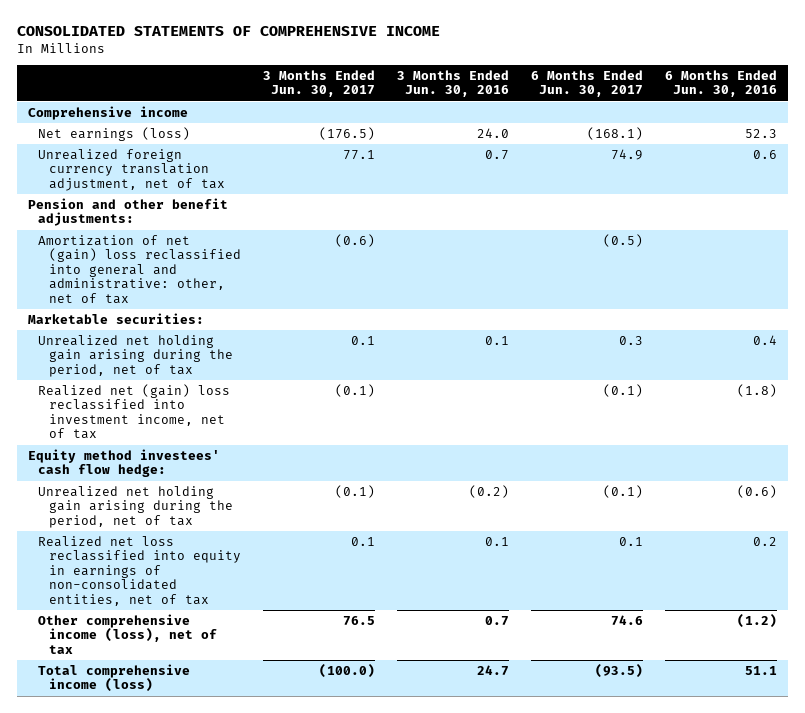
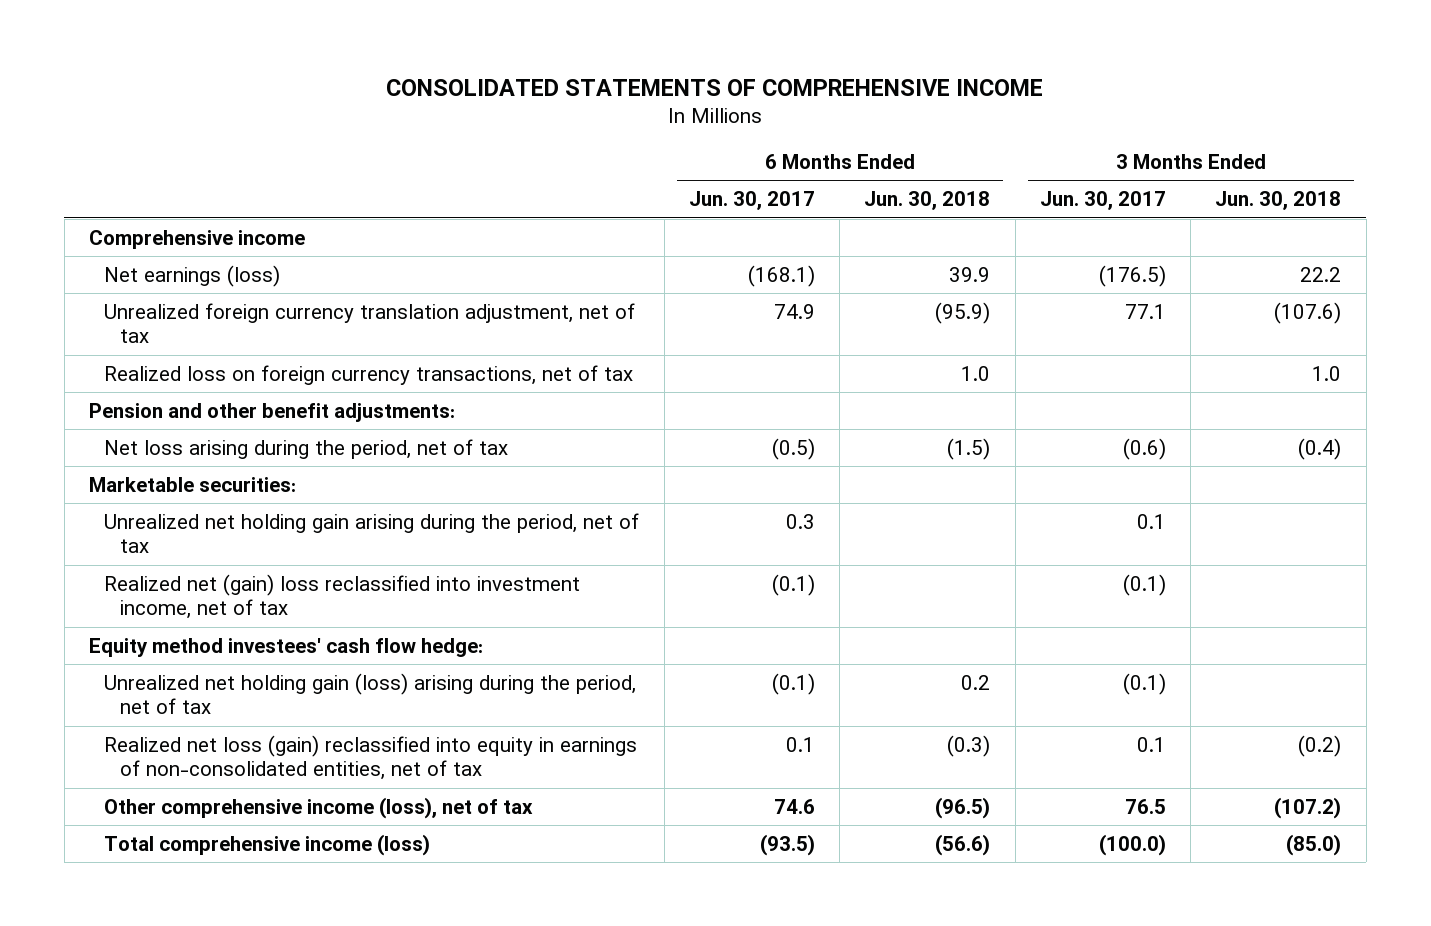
[397,69,510,98] 3 Months Ended Jun. 30, 2016 -> none
[665,69,778,98] 6 Months Ended Jun. 30, 2016 -> none
none -> [864,191,991,211] Jun. 30, 2018
none -> [1215,191,1342,211] Jun. 30, 2018
none -> [104,364,634,385] Realized loss on foreign currency transactions, net of tax
[38,234,241,304] Amortization of net (gain) loss reclassified into general and administrative: other, net of tax -> none
none -> [104,438,509,459] Net loss arising during the period, net of tax
[38,485,233,528] Unrealized net holding gain arising during the period, net of tax -> [104,672,637,715] Unrealized net holding gain (loss) arising during the period, net of tax
[38,535,241,606] Realized net loss reclassified into equity in earnings of non-consolidated entities, net of tax -> [104,734,638,781] Realized net loss (gain) reclassified into equity in earnings of non-consolidated entities, net of tax

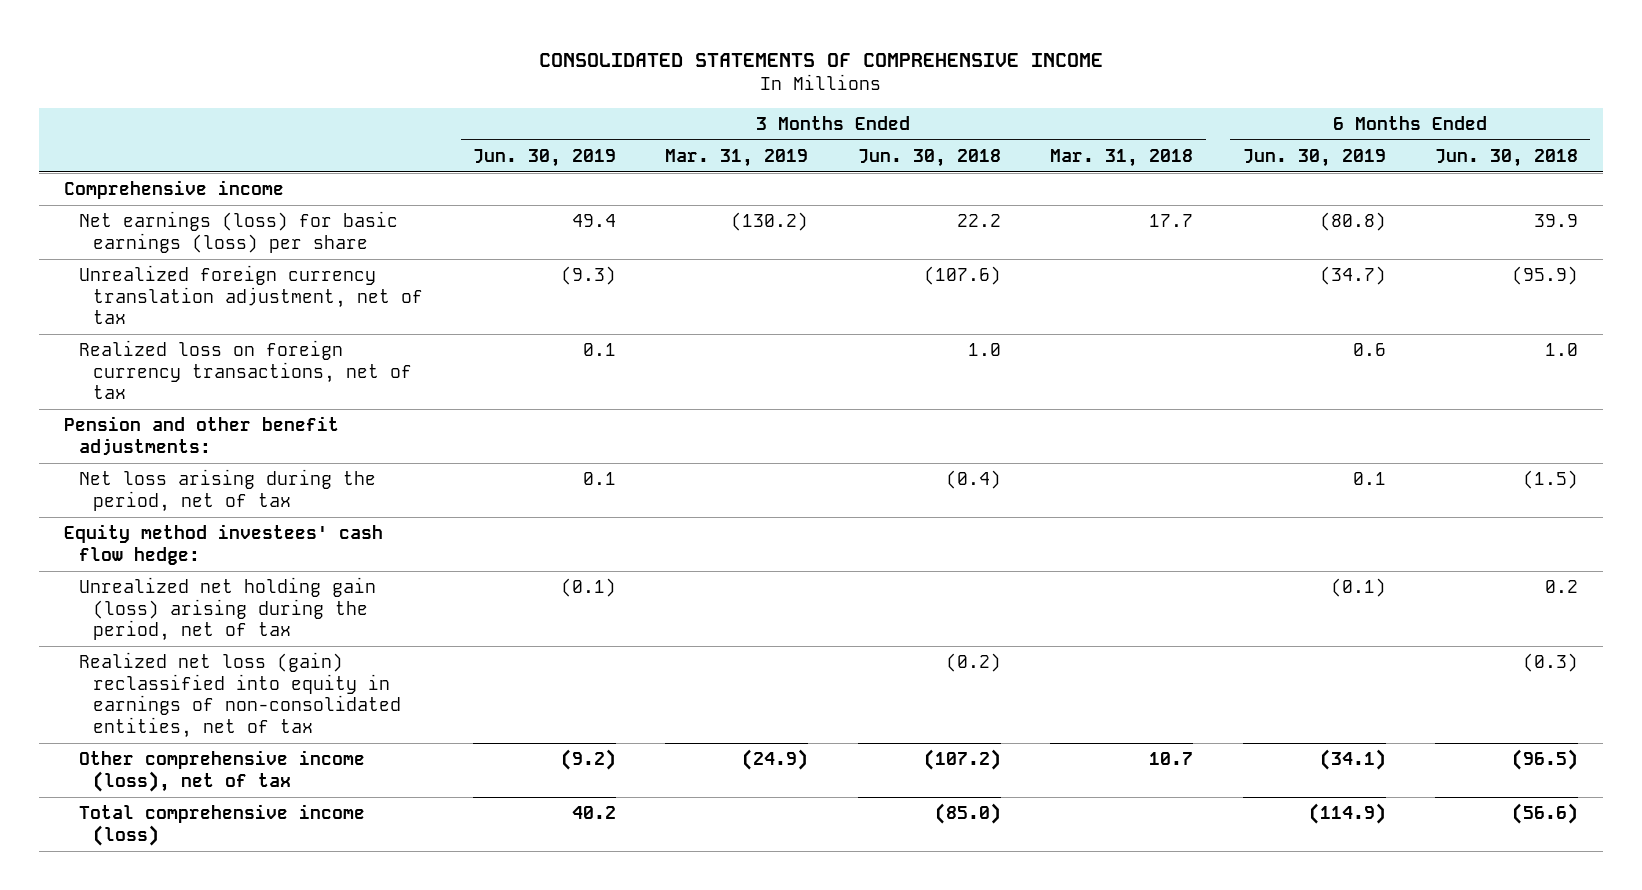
[688,191,815,211] Jun. 30, 2017 -> none
[1039,191,1166,211] Jun. 30, 2017 -> none
none -> [472,148,616,167] Jun. 30, 2019
none -> [665,148,809,167] Mar. 31, 2019
none -> [1050,148,1194,167] Mar. 31, 2018
none -> [1242,148,1386,167] Jun. 30, 2019
[104,264,281,287] Net earnings (loss) -> [78,211,398,253] Net earnings (loss) for basic earnings (loss) per share
[89,476,297,492] Marketable securities: -> none
[104,512,640,554] Unrealized net holding gain arising during the period, net of tax -> none
[104,573,581,620] Realized net (gain) loss reclassified into investment income, net of tax -> none

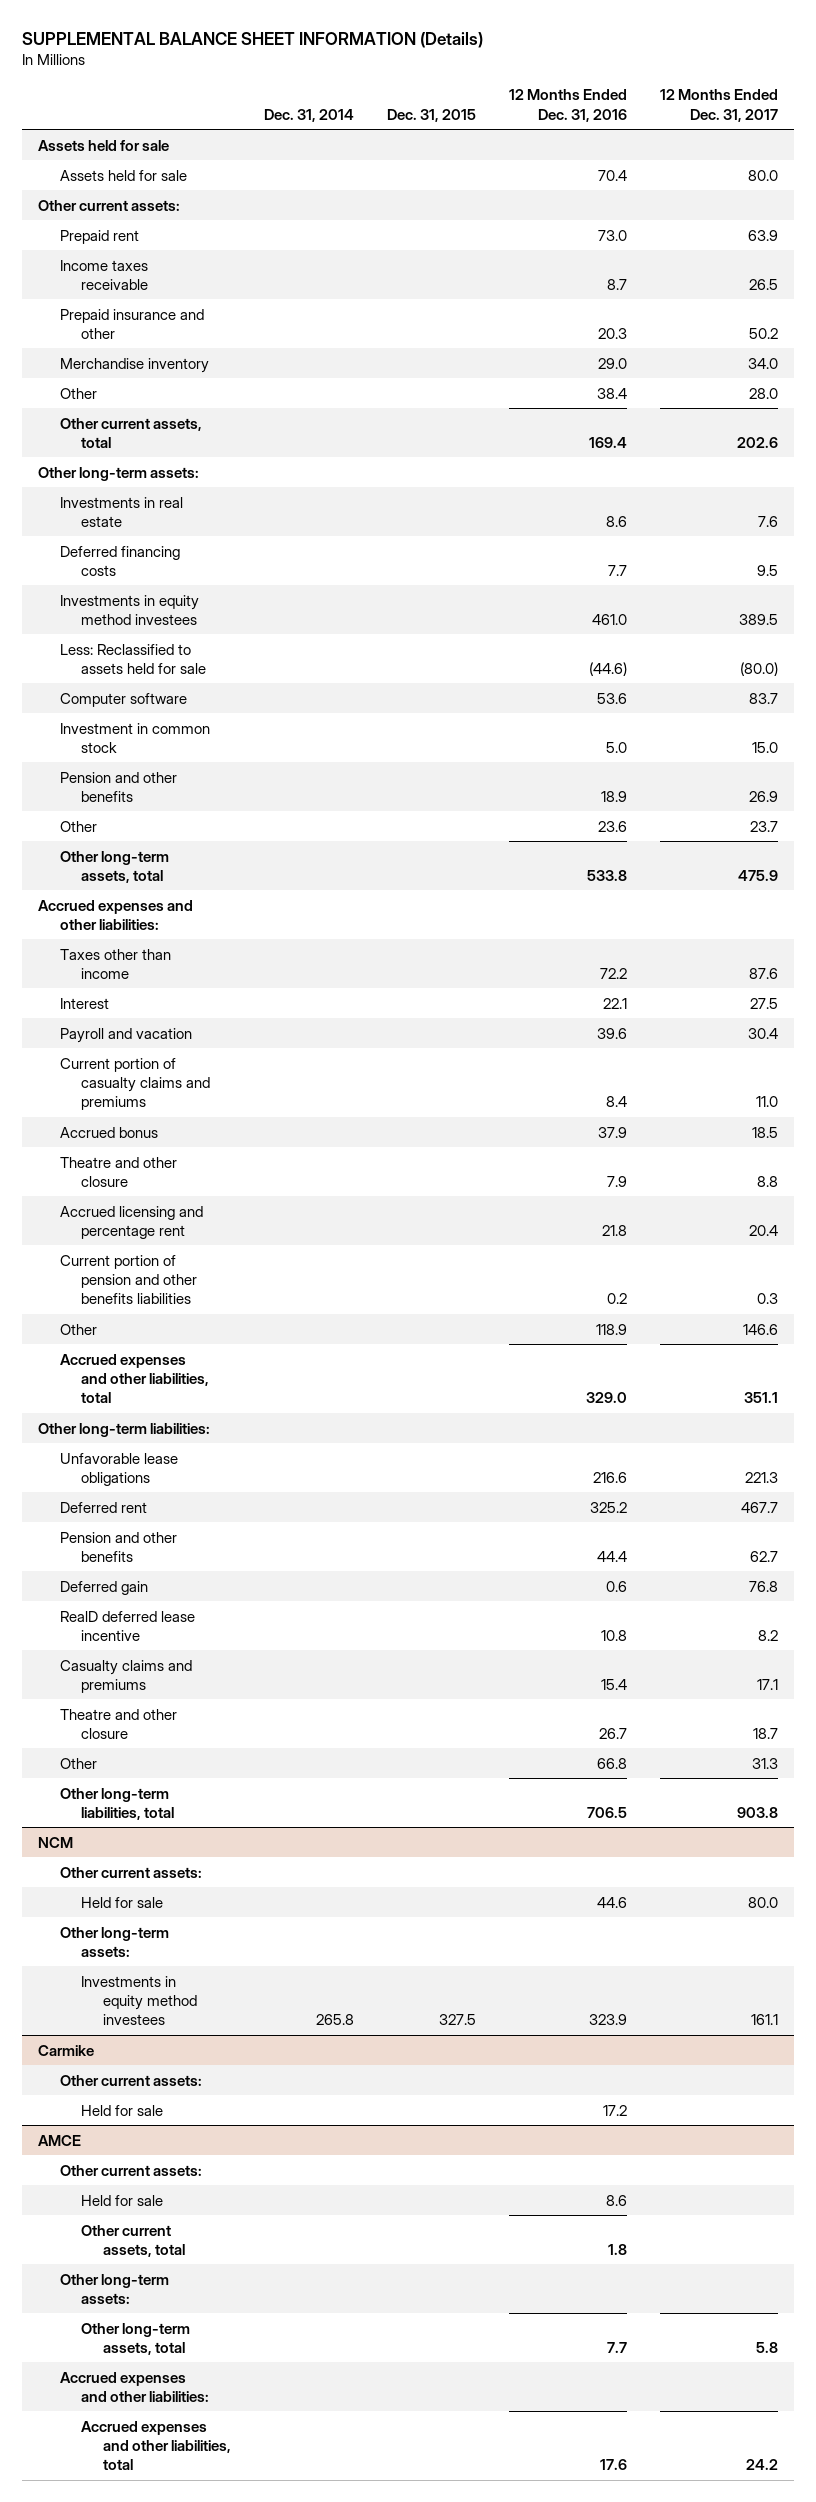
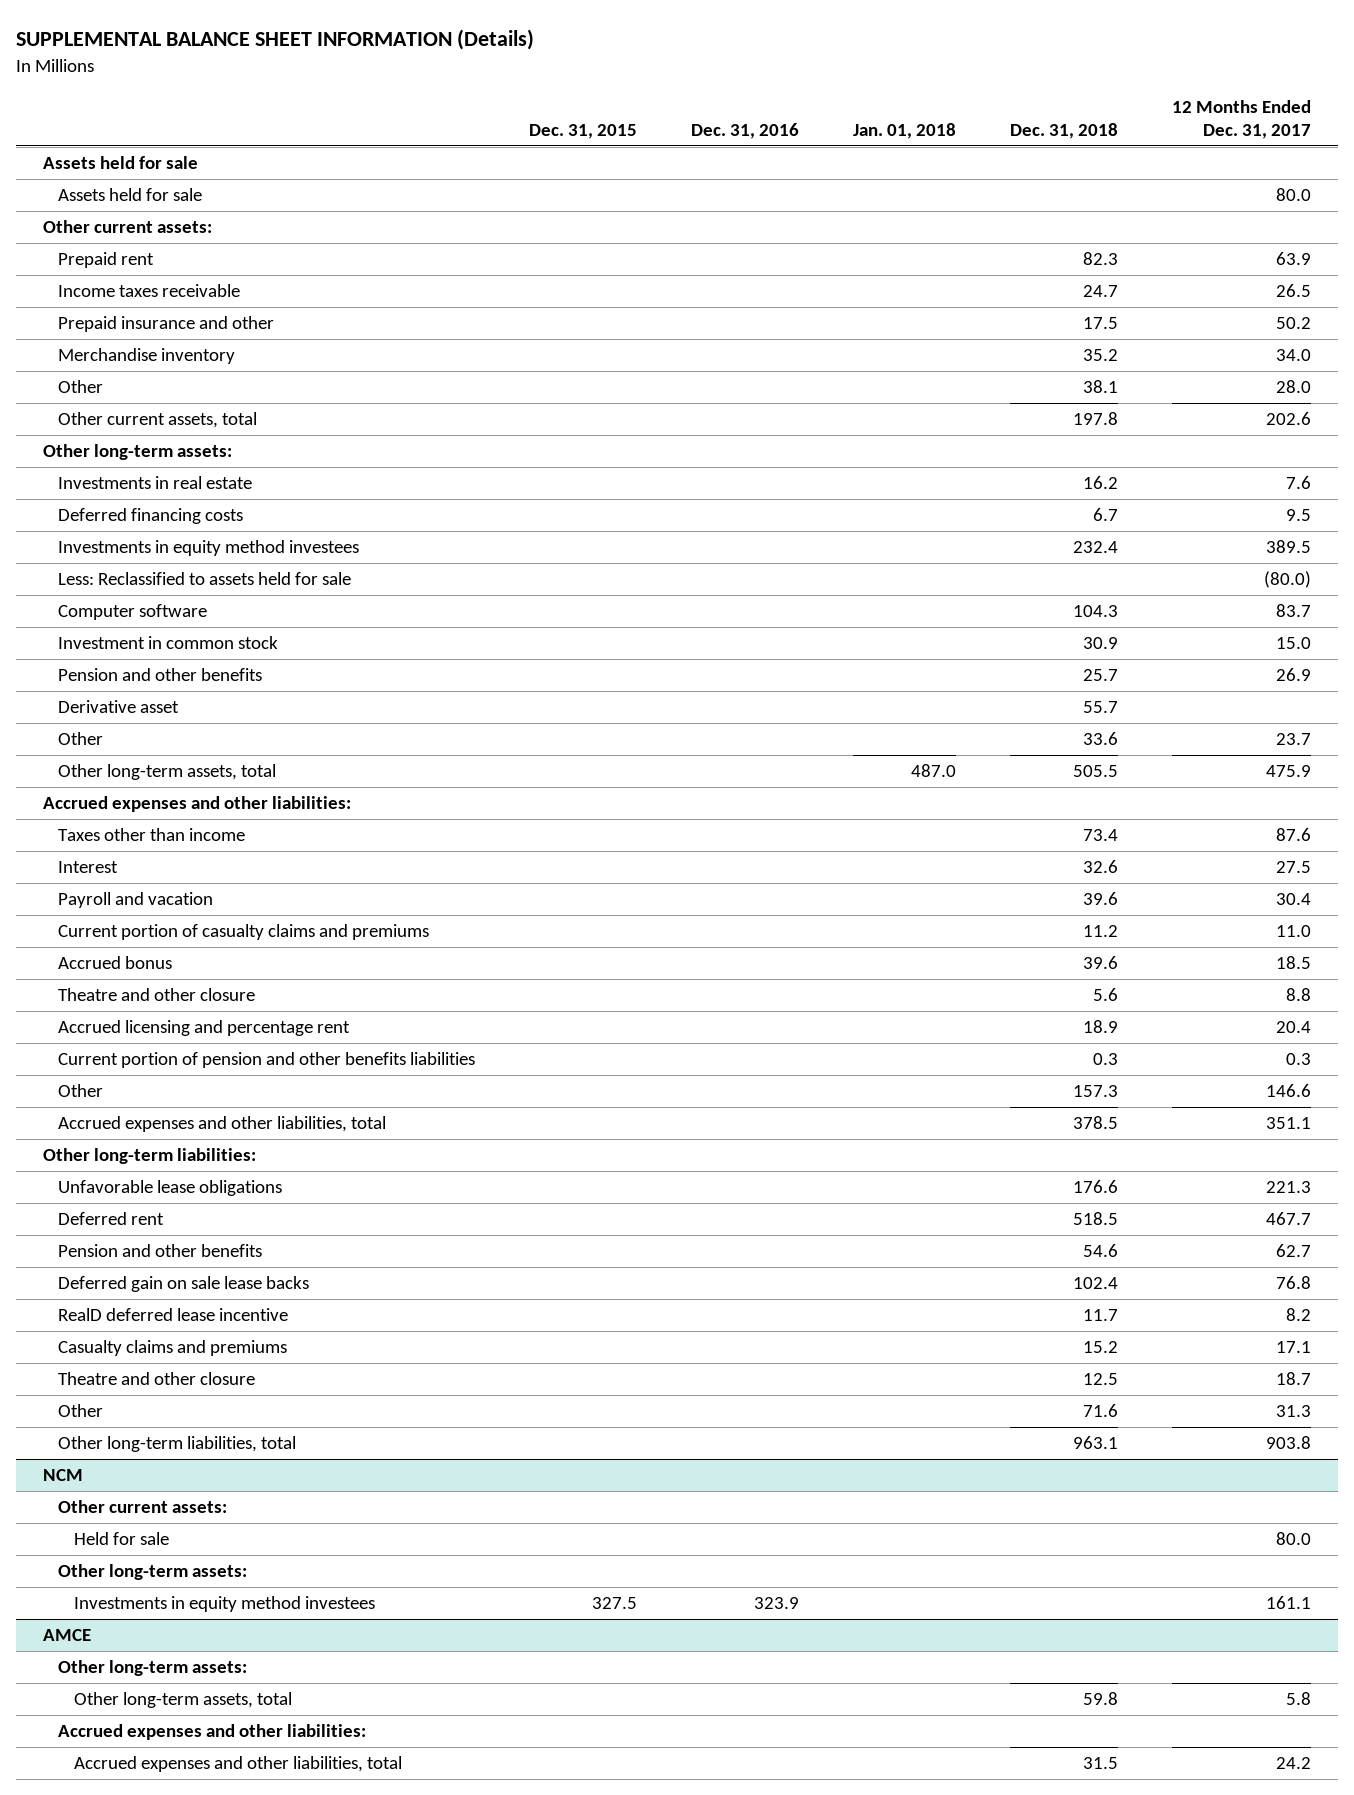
[264,108,355,122] Dec. 31, 2014 -> none
[508,89,627,122] 12 Months Ended Dec. 31, 2016 -> none
none -> [691,123,800,140] Dec. 31, 2016
none -> [853,123,957,140] Jan. 01, 2018
none -> [1010,123,1119,140] Dec. 31, 2018
none -> [58,700,180,714] Derivative asset
[59,1580,148,1595] Deferred gain -> [58,1276,310,1293] Deferred gain on sale lease backs
[38,2044,95,2056] Carmike -> none
[59,2074,202,2086] Other current assets: -> none
[81,2104,164,2116] Held for sale -> none
[59,2164,202,2176] Other current assets: -> none
[81,2194,164,2206] Held for sale -> none
[81,2224,186,2257] Other current assets, total -> none

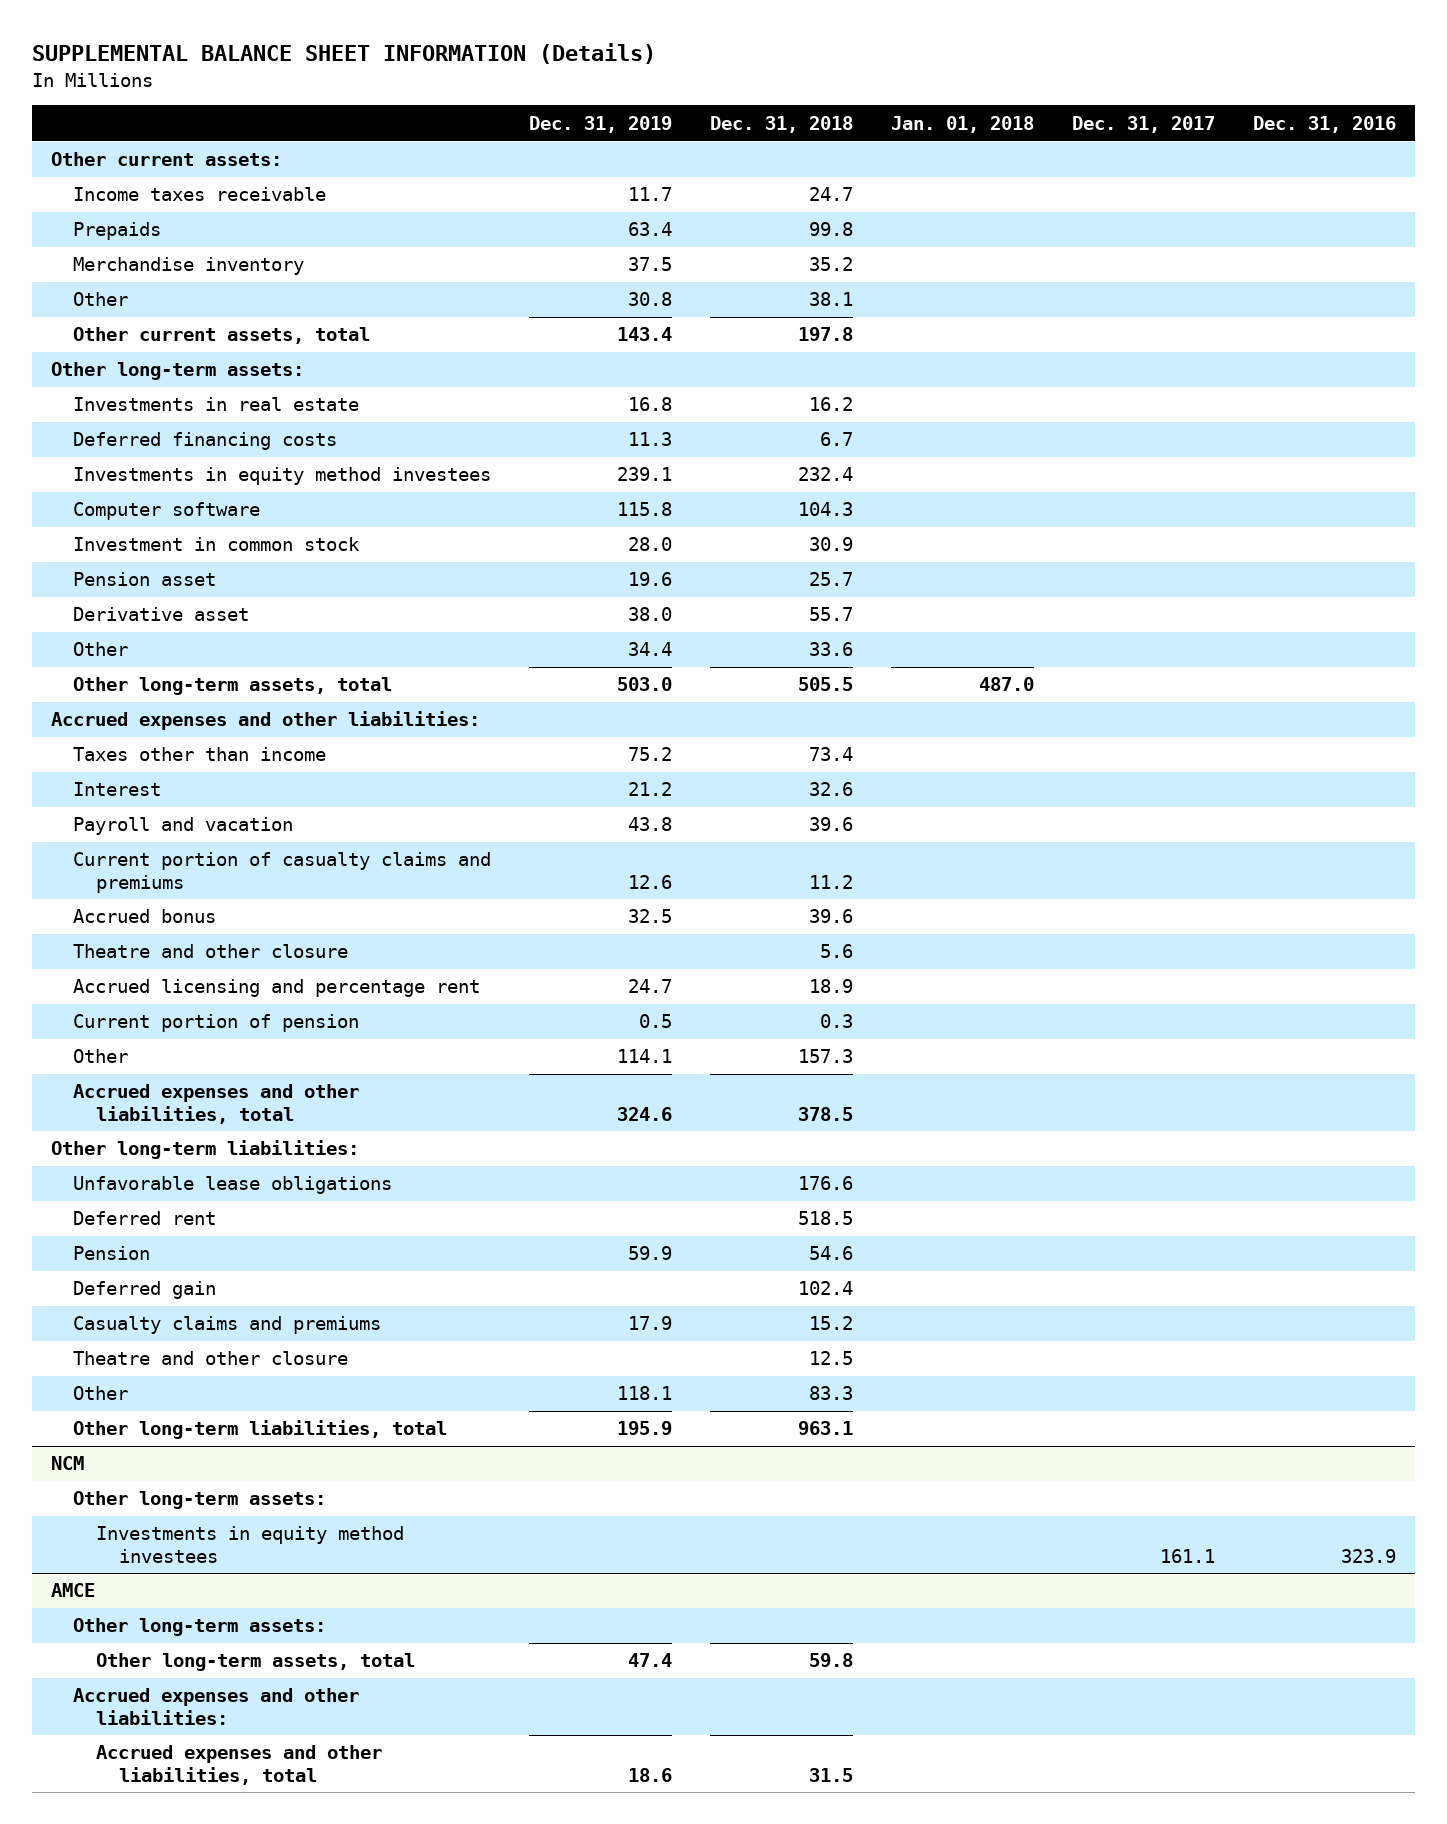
[529,124,638,140] Dec. 31, 2015 -> none
[1172,99,1312,140] 12 Months Ended Dec. 31, 2017 -> none
none -> [529,115,673,133] Dec. 31, 2019
none -> [1071,115,1215,133] Dec. 31, 2017
[42,156,198,170] Assets held for sale -> none
[58,188,203,202] Assets held for sale -> none
[58,252,155,269] Prepaid rent -> none
[58,316,275,333] Prepaid insurance and other -> [73,222,162,241] Prepaids
[1083,317,1119,330] 17.5 -> [809,222,854,237] 99.8
[58,572,352,586] Less: Reclassified to assets held for sale -> none
[58,668,263,682] Pension and other benefits -> [73,572,217,587] Pension asset
[58,1052,476,1069] Current portion of pension and other benefits liabilities -> [73,1014,360,1033] Current portion of pension
[58,1308,289,1322] RealD deferred lease incentive -> none
[58,1244,263,1258] Pension and other benefits -> [73,1246,151,1261] Pension
[58,1276,310,1293] Deferred gain on sale lease backs -> [73,1281,217,1300] Deferred gain
[1083,1404,1119,1418] 71.6 -> [809,1386,854,1401] 83.3
[58,1500,228,1514] Other current assets: -> none
[73,1532,169,1546] Held for sale -> none

